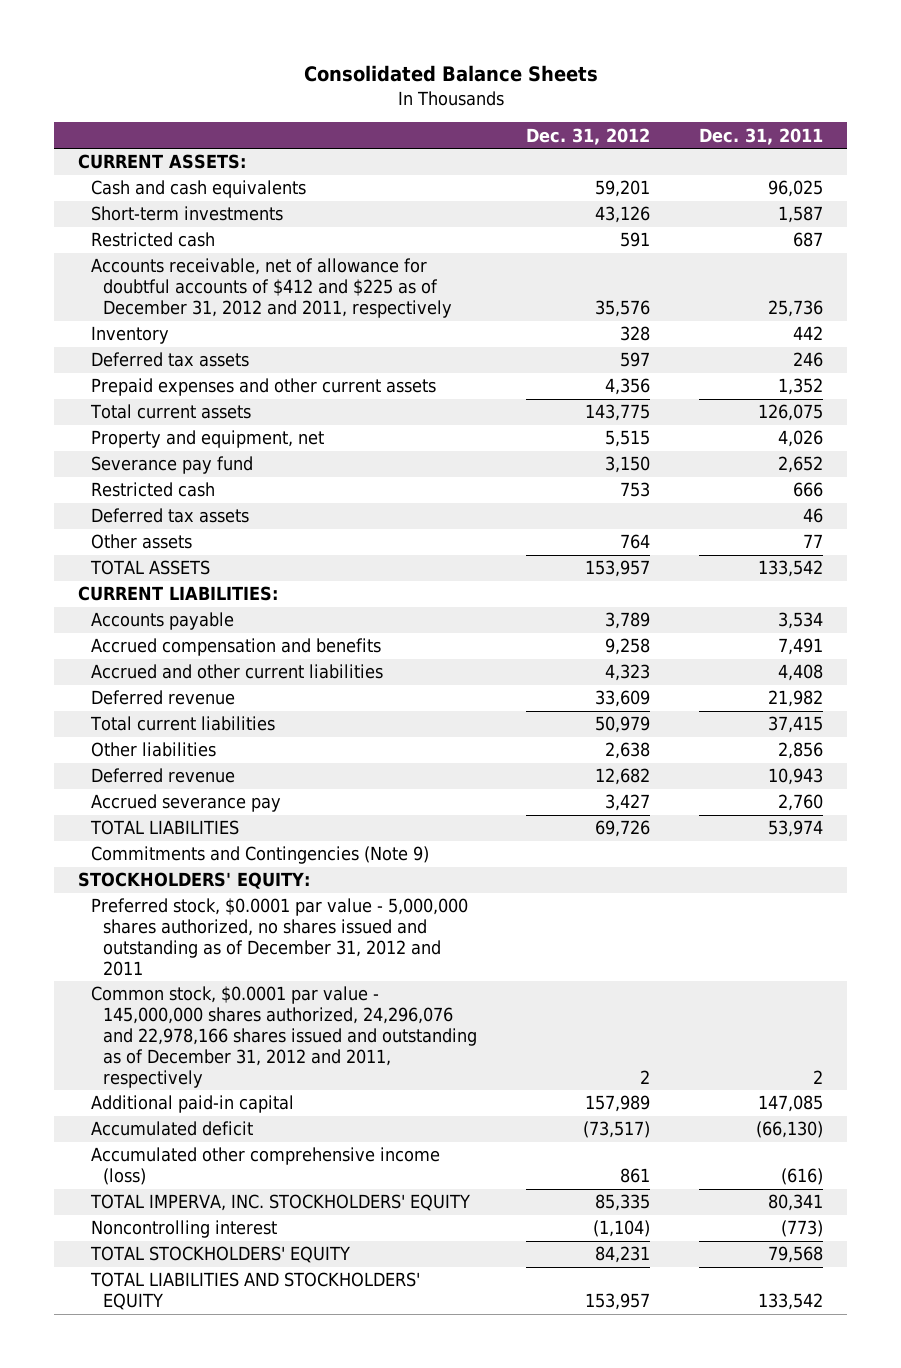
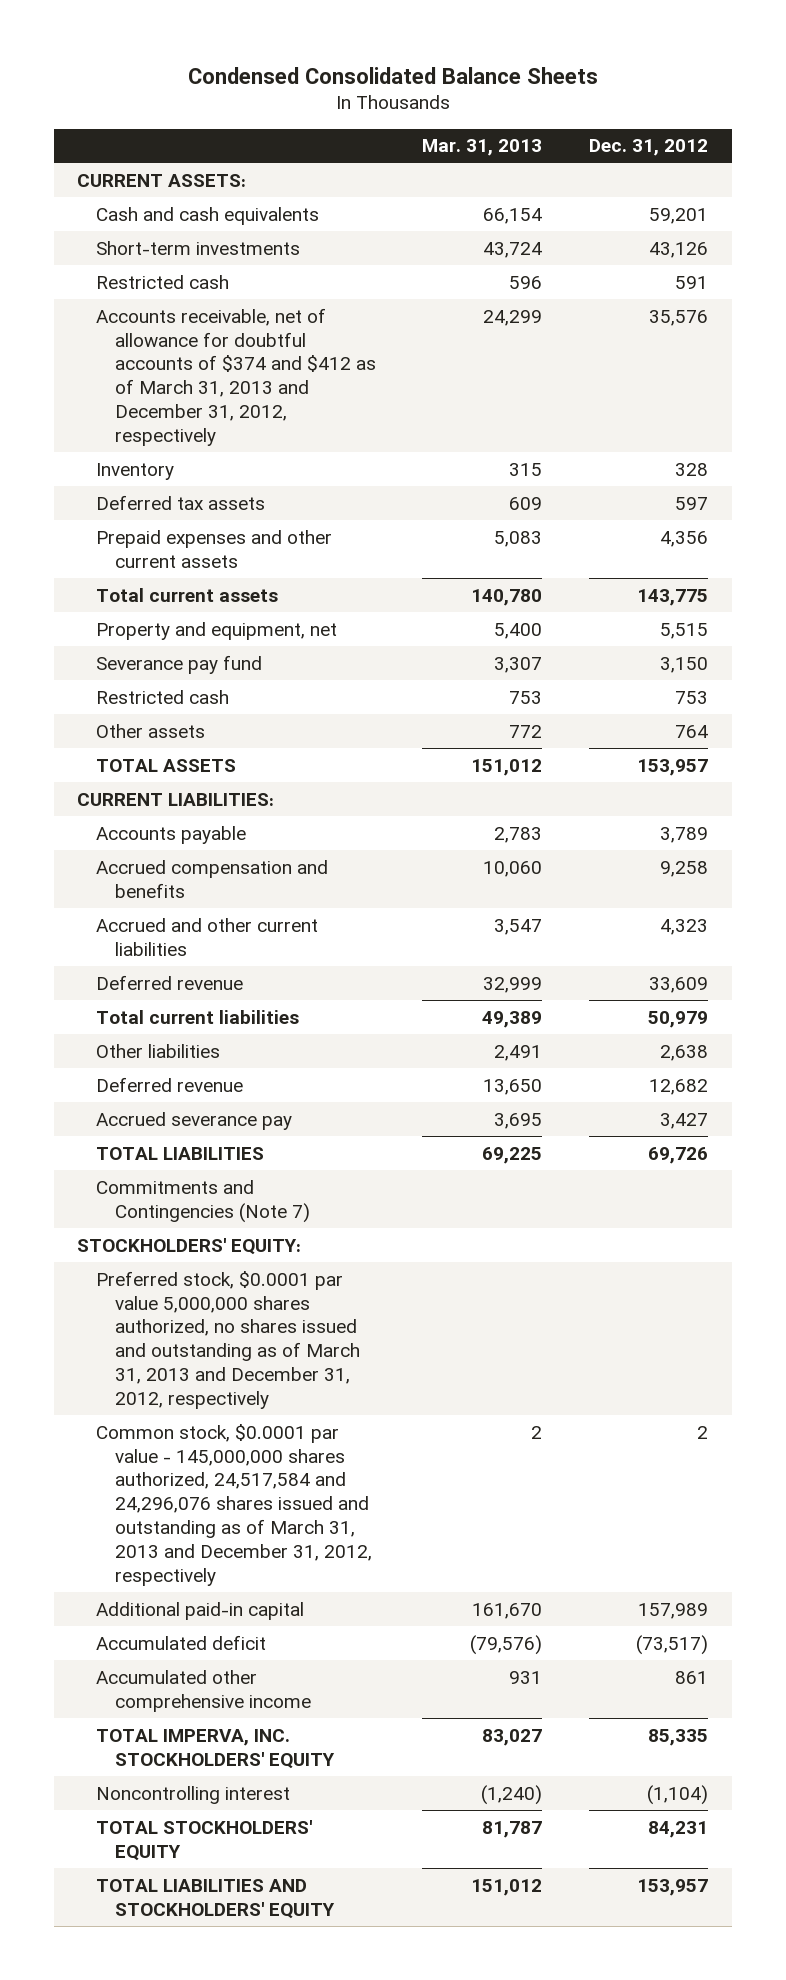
[303,65,598,83] Consolidated Balance Sheets -> [187,66,598,84] Condensed Consolidated Balance Sheets
[698,127,823,145] Dec. 31, 2011 -> none
none -> [422,139,543,157] Mar. 31, 2013
[90,258,453,319] Accounts receivable, net of allowance for doubtful accounts of $412 and $225 as of December 31, 2012 and 2011, respectively -> [95,307,376,447] Accounts receivable, net of allowance for doubtful accounts of $374 and $412 as of March 31, 2013 and December 31, 2012, respectively
[90,508,249,524] Deferred tax assets -> none
[90,846,429,865] Commitments and Contingencies (Note 9) -> [95,1179,310,1223] Commitments and Contingencies (Note 7)
[90,898,468,976] Preferred stock, $0.0001 par value - 5,000,000 shares authorized, no shares issued and outstanding as of December 31, 2012 and 2011 -> [95,1270,360,1410] Preferred stock, $0.0001 par value 5,000,000 shares authorized, no shares issued and outstanding as of March 31, 2013 and December 31, 2012, respectively
[90,986,478,1088] Common stock, $0.0001 par value - 145,000,000 shares authorized, 24,296,076 and 22,978,166 shares issued and outstanding as of December 31, 2012 and 2011, respectively -> [95,1423,372,1587] Common stock, $0.0001 par value - 145,000,000 shares authorized, 24,517,584 and 24,296,076 shares issued and outstanding as of March 31, 2013 and December 31, 2012, respectively
[90,1147,440,1186] Accumulated other comprehensive income (loss) -> [95,1669,311,1712] Accumulated other comprehensive income

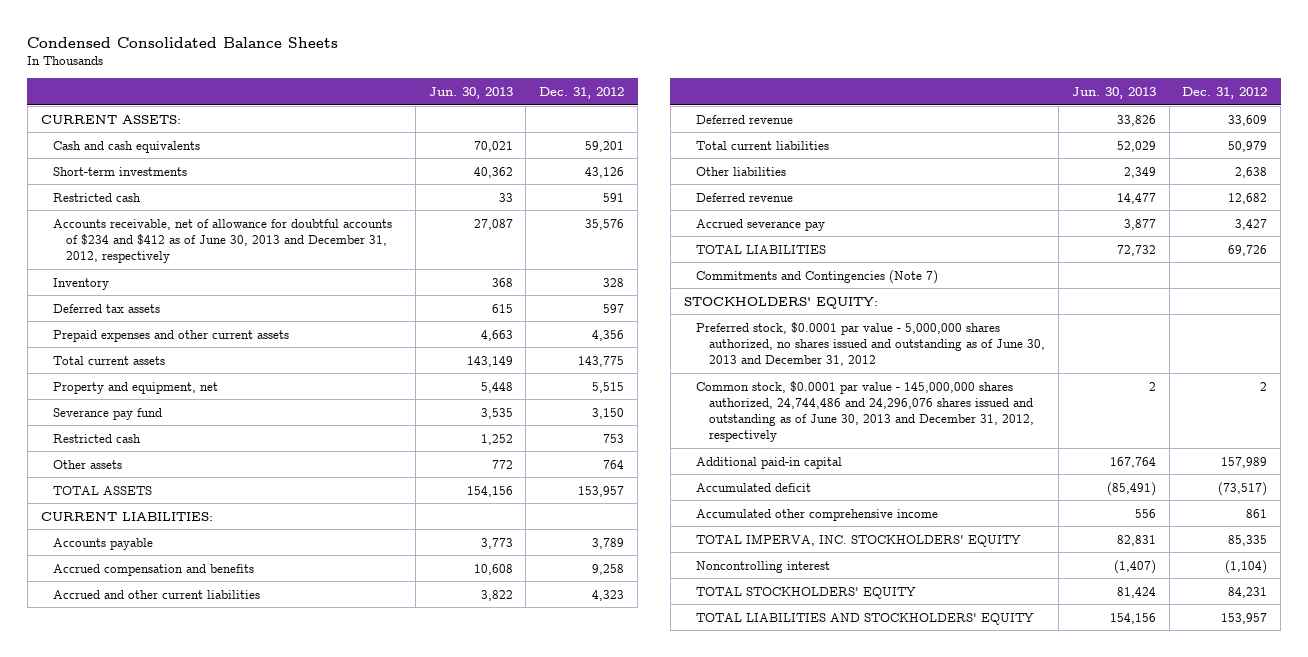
[422,139,543,157] Mar. 31, 2013 -> none
none -> [428,87,513,100] Jun. 30, 2013
[95,307,376,447] Accounts receivable, net of allowance for doubtful accounts of $374 and $412 as of March 31, 2013 and December 31, 2012, respectively -> [53,218,393,264] Accounts receivable, net of allowance for doubtful accounts of $234 and $412 as of June 30, 2013 and December 31, 2012, respectively
[95,1270,360,1410] Preferred stock, $0.0001 par value 5,000,000 shares authorized, no shares issued and outstanding as of March 31, 2013 and December 31, 2012, respectively -> [696,321,1045,367] Preferred stock, $0.0001 par value - 5,000,000 shares authorized, no shares issued and outstanding as of June 30, 2013 and December 31, 2012
[95,1423,372,1587] Common stock, $0.0001 par value - 145,000,000 shares authorized, 24,517,584 and 24,296,076 shares issued and outstanding as of March 31, 2013 and December 31, 2012, respectively -> [696,380,1034,443] Common stock, $0.0001 par value - 145,000,000 shares authorized, 24,744,486 and 24,296,076 shares issued and outstanding as of June 30, 2013 and December 31, 2012, respectively

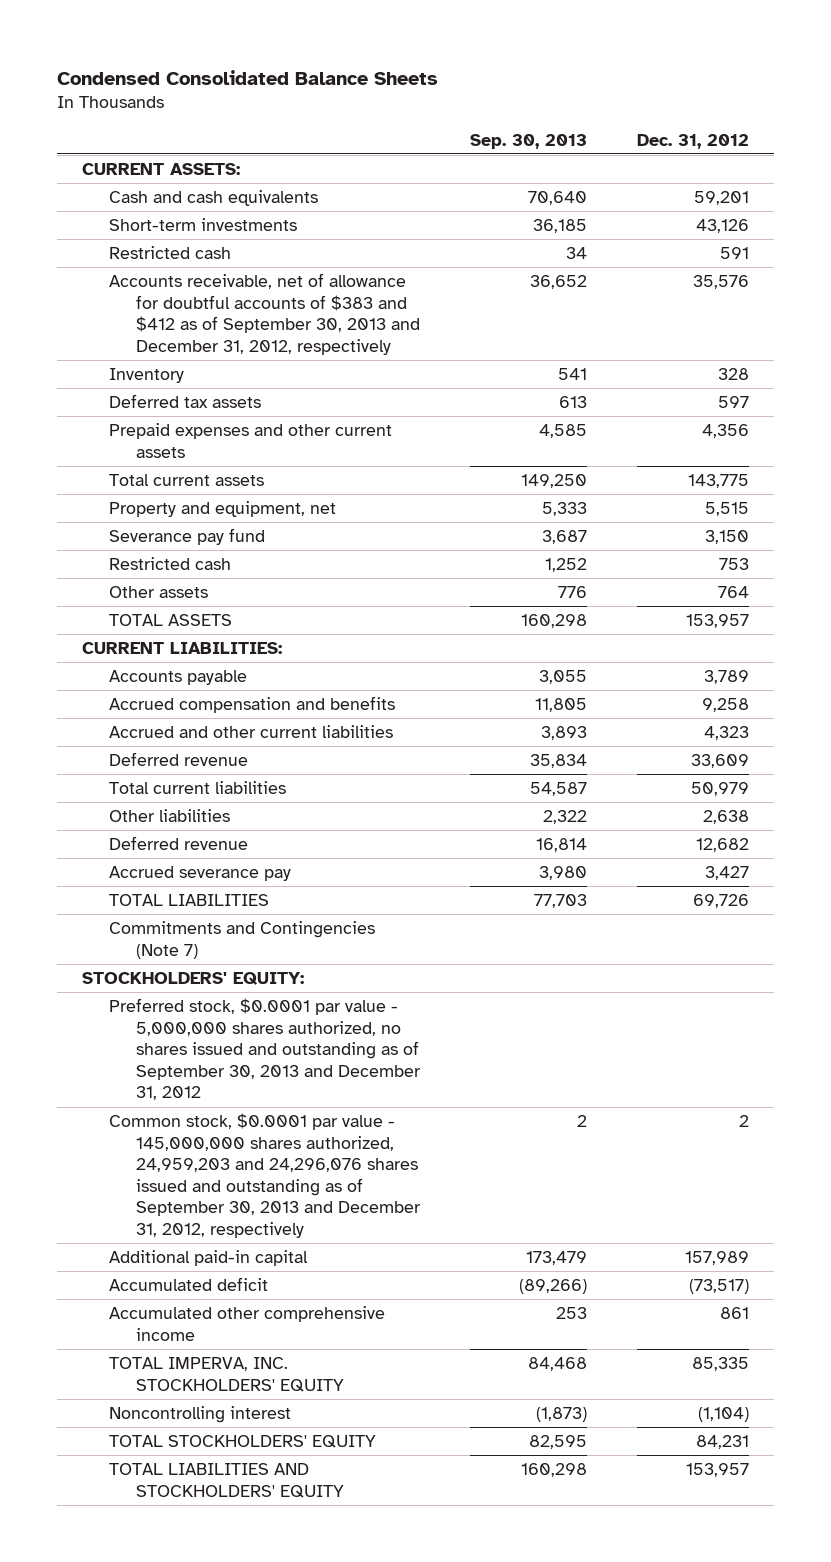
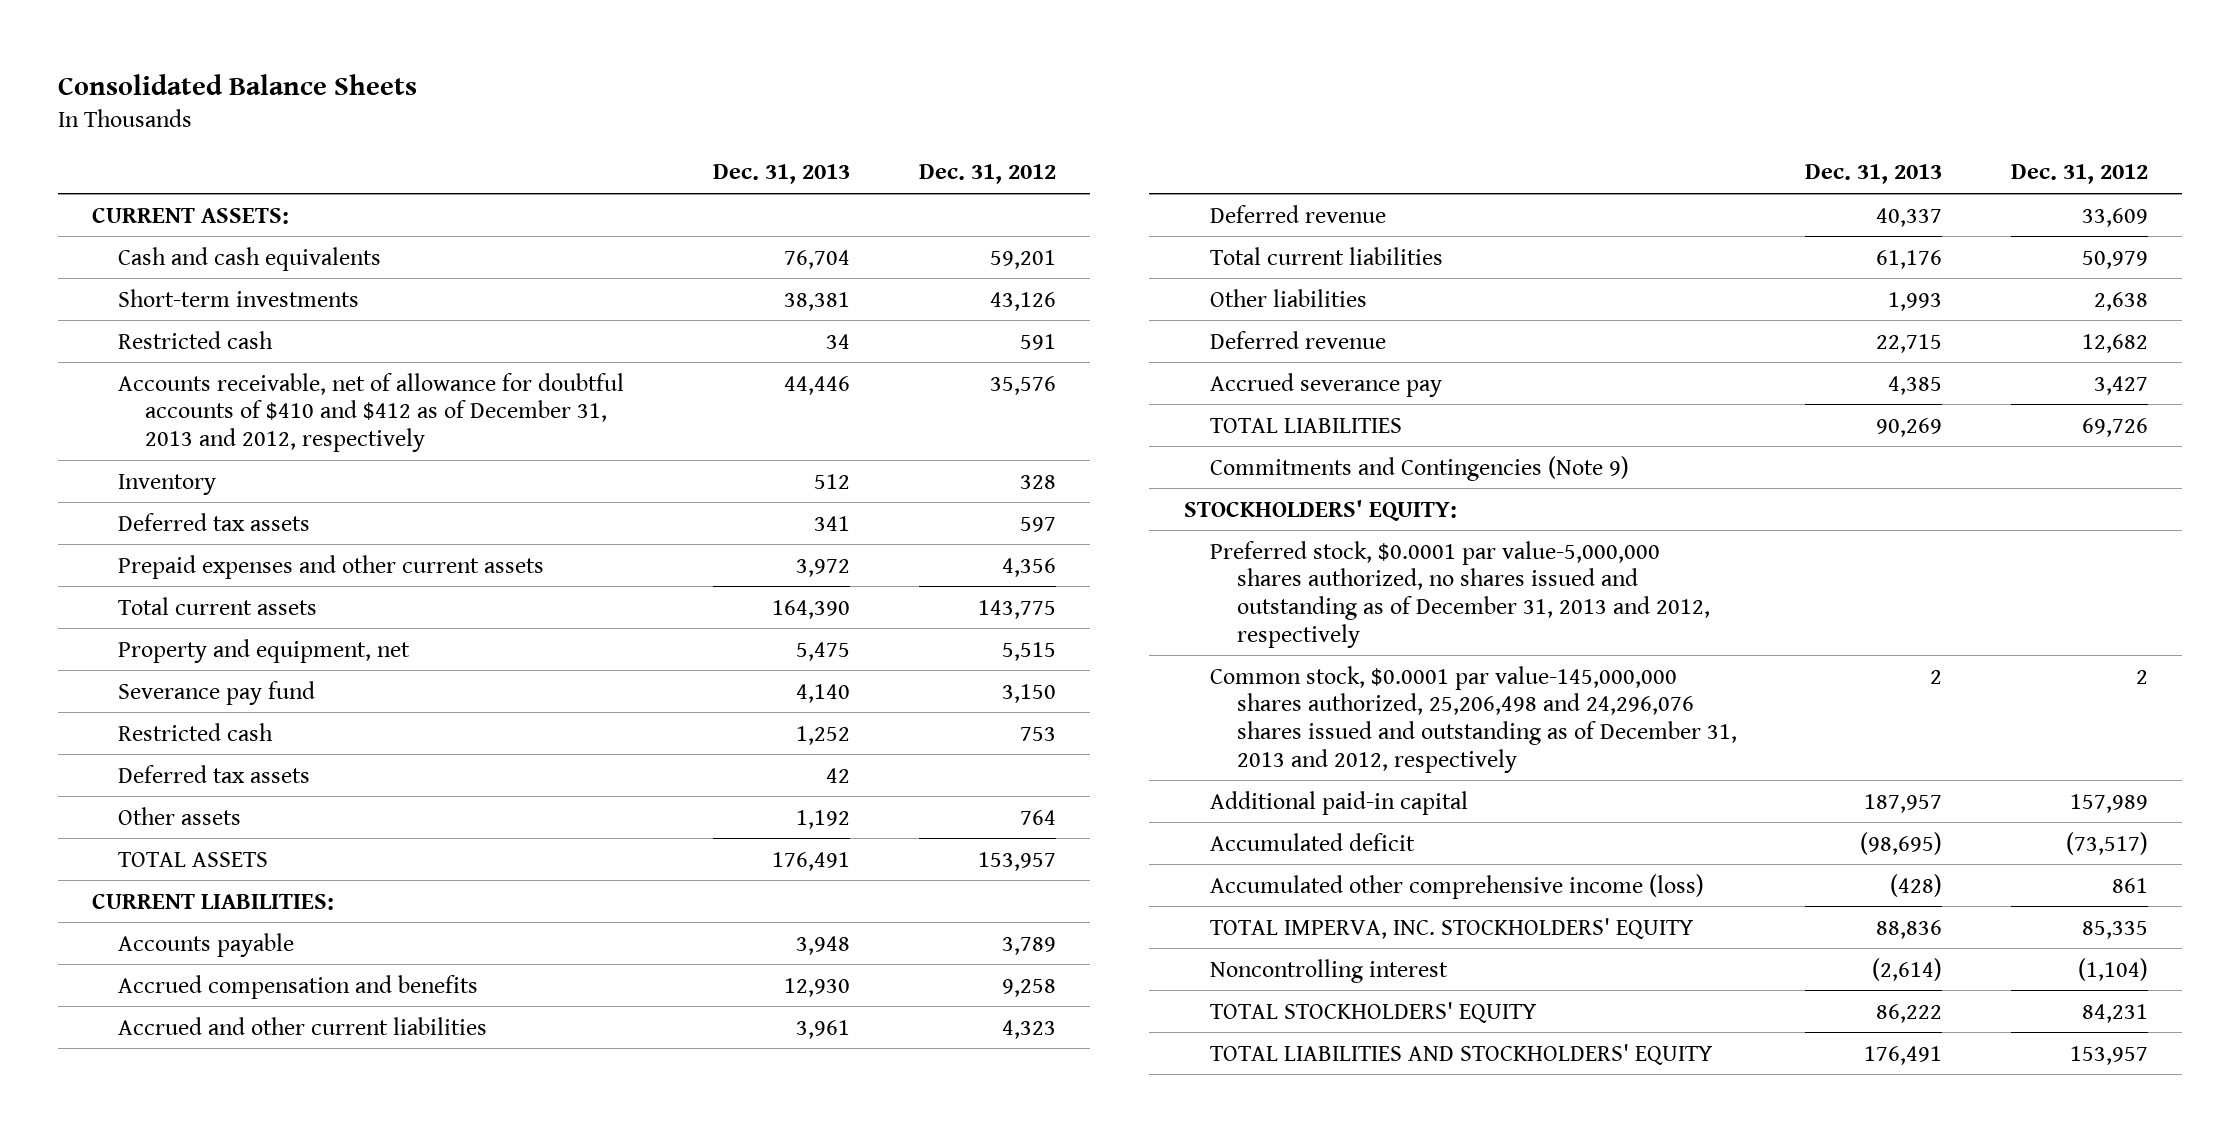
[57,69,439,85] Condensed Consolidated Balance Sheets -> [57,73,417,95] Consolidated Balance Sheets
[469,133,587,149] Sep. 30, 2013 -> none
none -> [713,164,851,185] Dec. 31, 2013
[109,273,420,355] Accounts receivable, net of allowance for doubtful accounts of $383 and $412 as of September 30, 2013 and December 31, 2012, respectively -> [118,372,625,452] Accounts receivable, net of allowance for doubtful accounts of $410 and $412 as of December 31, 2013 and 2012, respectively
none -> [118,764,311,783] Deferred tax assets
[109,921,376,959] Commitments and Contingencies (Note 7) -> [1210,455,1630,481] Commitments and Contingencies (Note 9)
[109,998,421,1101] Preferred stock, $0.0001 par value - 5,000,000 shares authorized, no shares issued and outstanding as of September 30, 2013 and December 31, 2012 -> [1210,540,1710,648] Preferred stock, $0.0001 par value-5,000,000 shares authorized, no shares issued and outstanding as of December 31, 2013 and 2012, respectively
[109,1113,421,1238] Common stock, $0.0001 par value - 145,000,000 shares authorized, 24,959,203 and 24,296,076 shares issued and outstanding as of September 30, 2013 and December 31, 2012, respectively -> [1210,665,1737,773] Common stock, $0.0001 par value-145,000,000 shares authorized, 25,206,498 and 24,296,076 shares issued and outstanding as of December 31, 2013 and 2012, respectively
[109,1306,386,1341] Accumulated other comprehensive income -> [1210,873,1705,899] Accumulated other comprehensive income (loss)

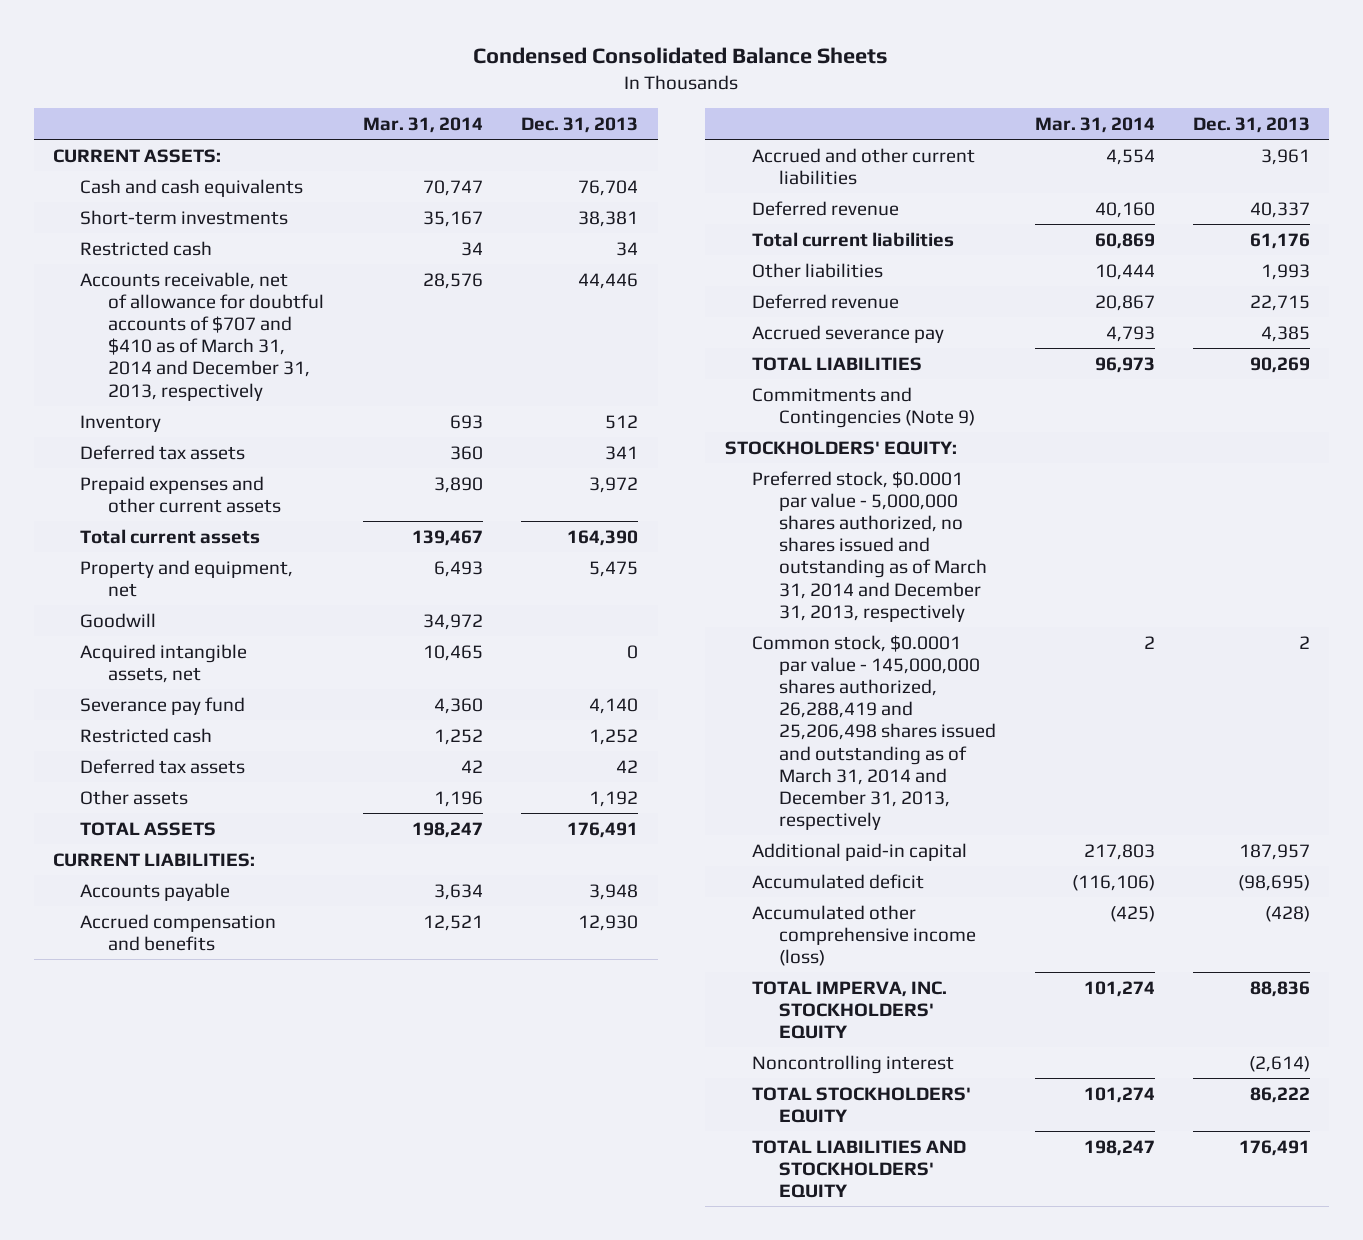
[57,73,417,95] Consolidated Balance Sheets -> [473,47,889,65] Condensed Consolidated Balance Sheets
[918,164,1056,185] Dec. 31, 2012 -> none
none -> [362,117,483,134] Mar. 31, 2014
[118,372,625,452] Accounts receivable, net of allowance for doubtful accounts of $410 and $412 as of December 31, 2013 and 2012, respectively -> [80,271,324,401] Accounts receivable, net of allowance for doubtful accounts of $707 and $410 as of March 31, 2014 and December 31, 2013, respectively
none -> [80,612,157,628] Goodwill
none -> [80,643,248,683] Acquired intangible assets, net
[1210,540,1710,648] Preferred stock, $0.0001 par value-5,000,000 shares authorized, no shares issued and outstanding as of December 31, 2013 and 2012, respectively -> [751,470,988,622] Preferred stock, $0.0001 par value - 5,000,000 shares authorized, no shares issued and outstanding as of March 31, 2014 and December 31, 2013, respectively
[1210,665,1737,773] Common stock, $0.0001 par value-145,000,000 shares authorized, 25,206,498 and 24,296,076 shares issued and outstanding as of December 31, 2013 and 2012, respectively -> [751,634,997,831] Common stock, $0.0001 par value - 145,000,000 shares authorized, 26,288,419 and 25,206,498 shares issued and outstanding as of March 31, 2014 and December 31, 2013, respectively

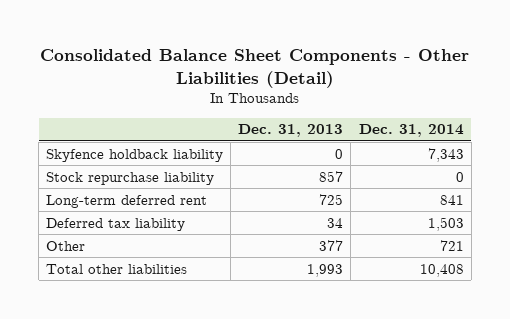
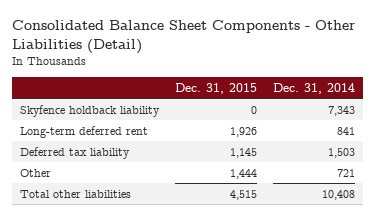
[238,124,344,138] Dec. 31, 2013 -> none
none -> [174,82,257,94] Dec. 31, 2015
[46,171,215,185] Stock repurchase liability -> none

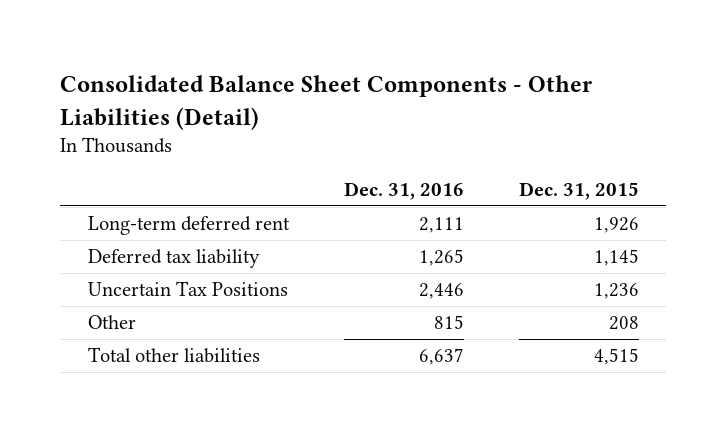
[273,82,356,94] Dec. 31, 2014 -> none
none -> [343,182,464,201] Dec. 31, 2016
[19,104,160,117] Skyfence holdback liability -> none
none -> [87,281,288,297] Uncertain Tax Positions
[229,168,257,179] 1,444 -> [608,316,639,331] 208

